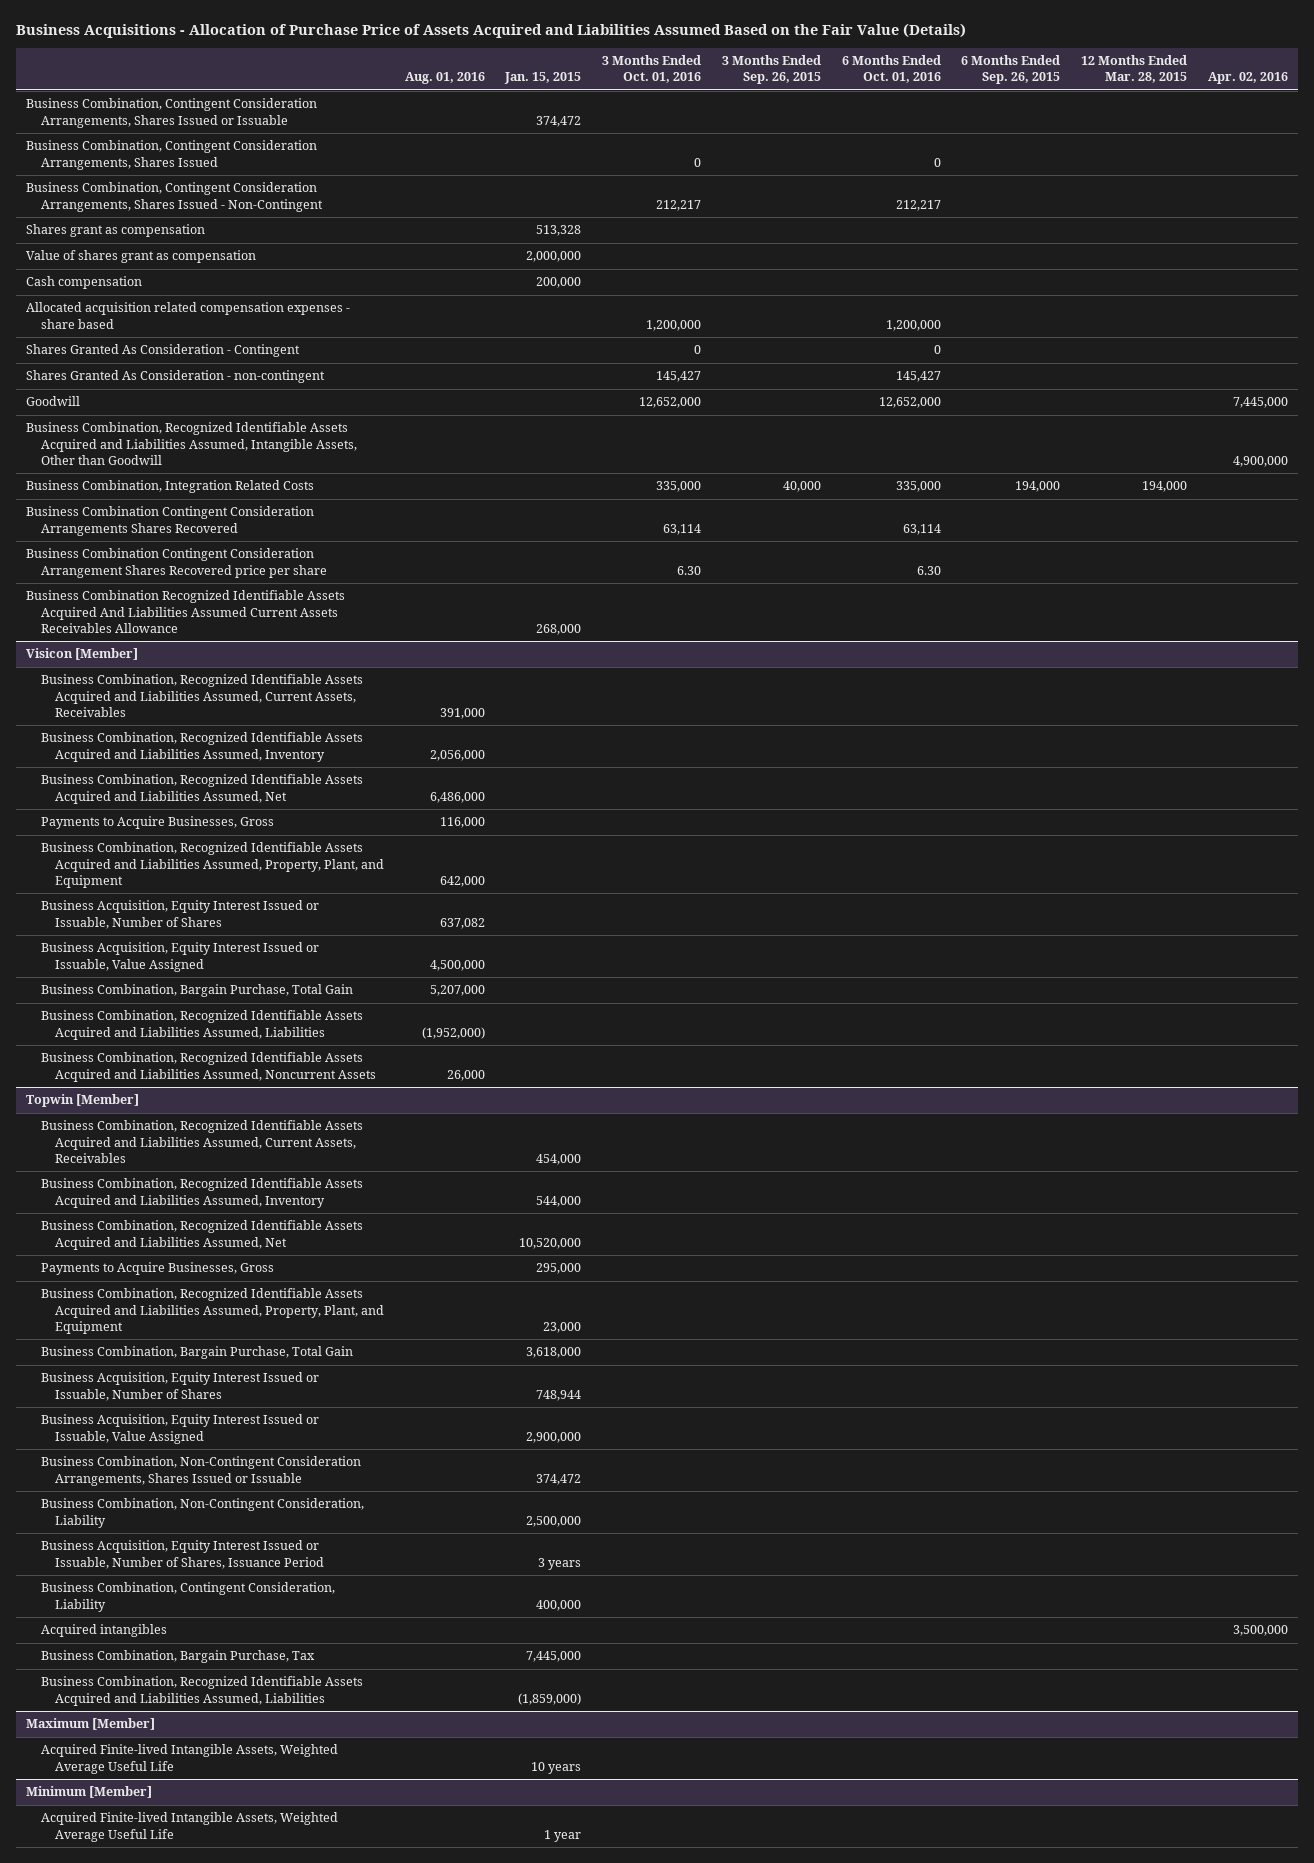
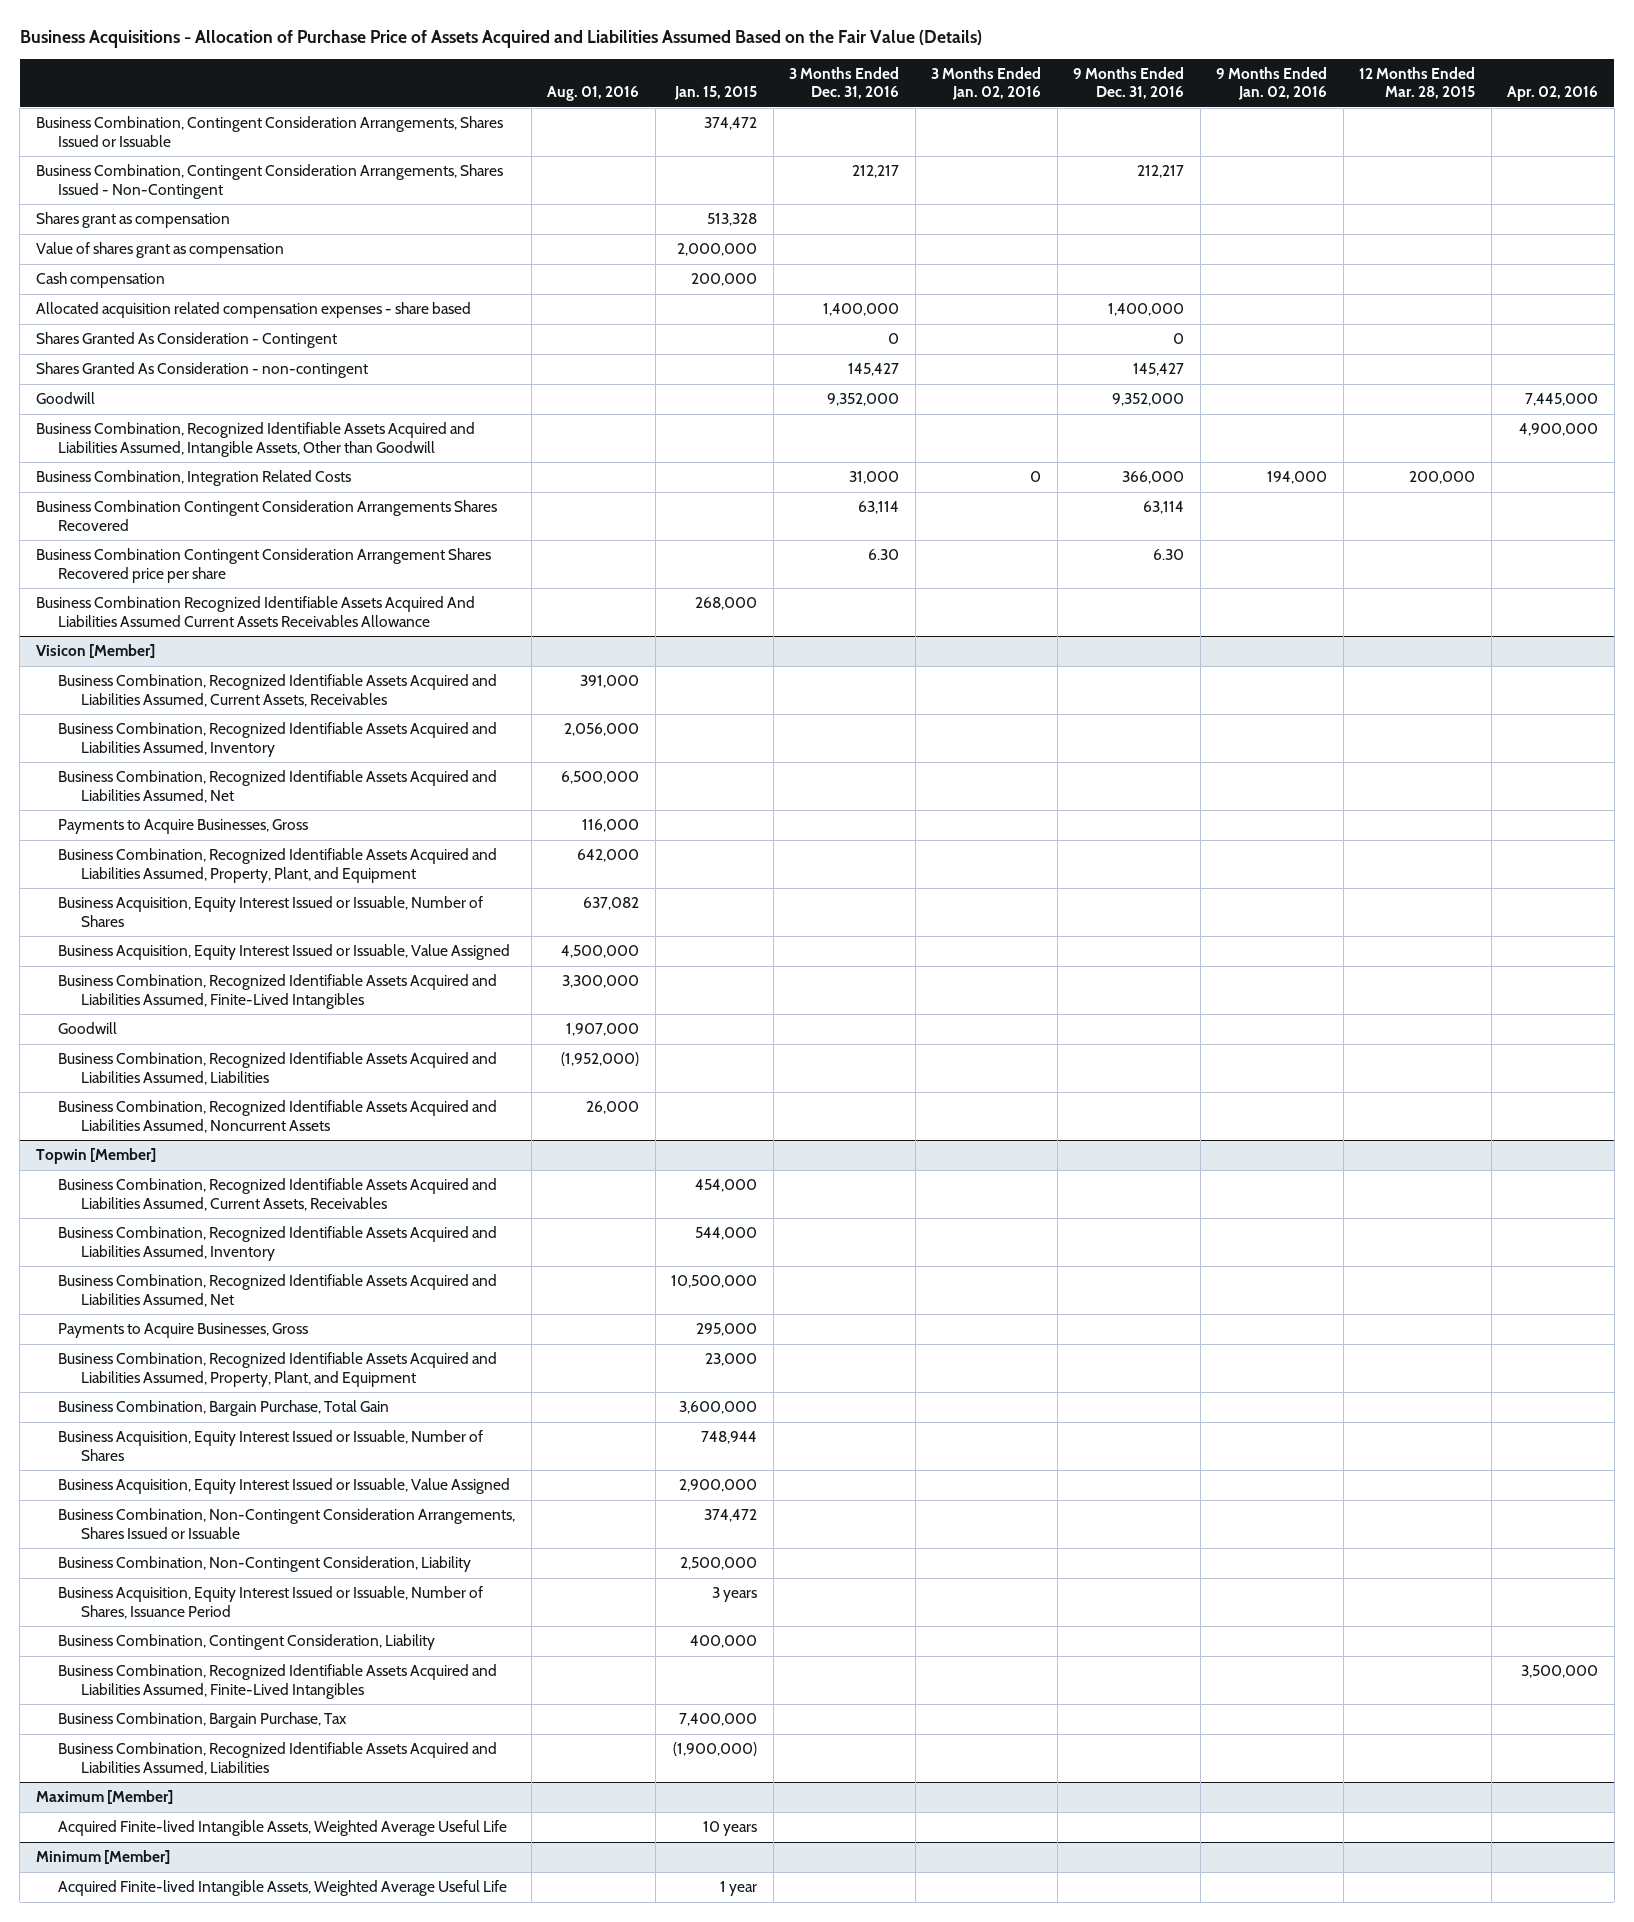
[602,55,702,84] 3 Months Ended Oct. 01, 2016 -> none
[721,55,821,85] 3 Months Ended Sep. 26, 2015 -> none
[841,55,941,84] 6 Months Ended Oct. 01, 2016 -> none
[961,55,1061,85] 6 Months Ended Sep. 26, 2015 -> none
none -> [789,66,900,100] 3 Months Ended Dec. 31, 2016
none -> [931,66,1042,101] 3 Months Ended Jan. 02, 2016
none -> [1073,66,1185,100] 9 Months Ended Dec. 31, 2016
none -> [1216,66,1328,101] 9 Months Ended Jan. 02, 2016
[26,140,318,170] Business Combination, Contingent Consideration Arrangements, Shares Issued -> none
[1142,481,1188,493] 194,000 -> [1409,471,1476,485] 200,000
[429,791,485,803] 6,486,000 -> [561,771,640,785] 6,500,000
[40,984,353,998] Business Combination, Bargain Purchase, Total Gain -> none
none -> [58,974,498,1009] Business Combination, Recognized Identifiable Assets Acquired and Liabilities Assumed, Finite-Lived Intangibles
none -> [58,1022,118,1035] Goodwill
[519,1237,582,1249] 10,520,000 -> [671,1275,758,1289] 10,500,000
[526,1347,582,1359] 3,618,000 -> [679,1401,758,1415] 3,600,000
[40,1624,167,1638] Acquired intangibles -> [58,1664,498,1699] Business Combination, Recognized Identifiable Assets Acquired and Liabilities Assumed, Finite-Lived Intangibles
[526,1651,582,1663] 7,445,000 -> [679,1713,758,1727] 7,400,000
[518,1692,582,1705] (1,859,000) -> [673,1742,758,1757] (1,900,000)

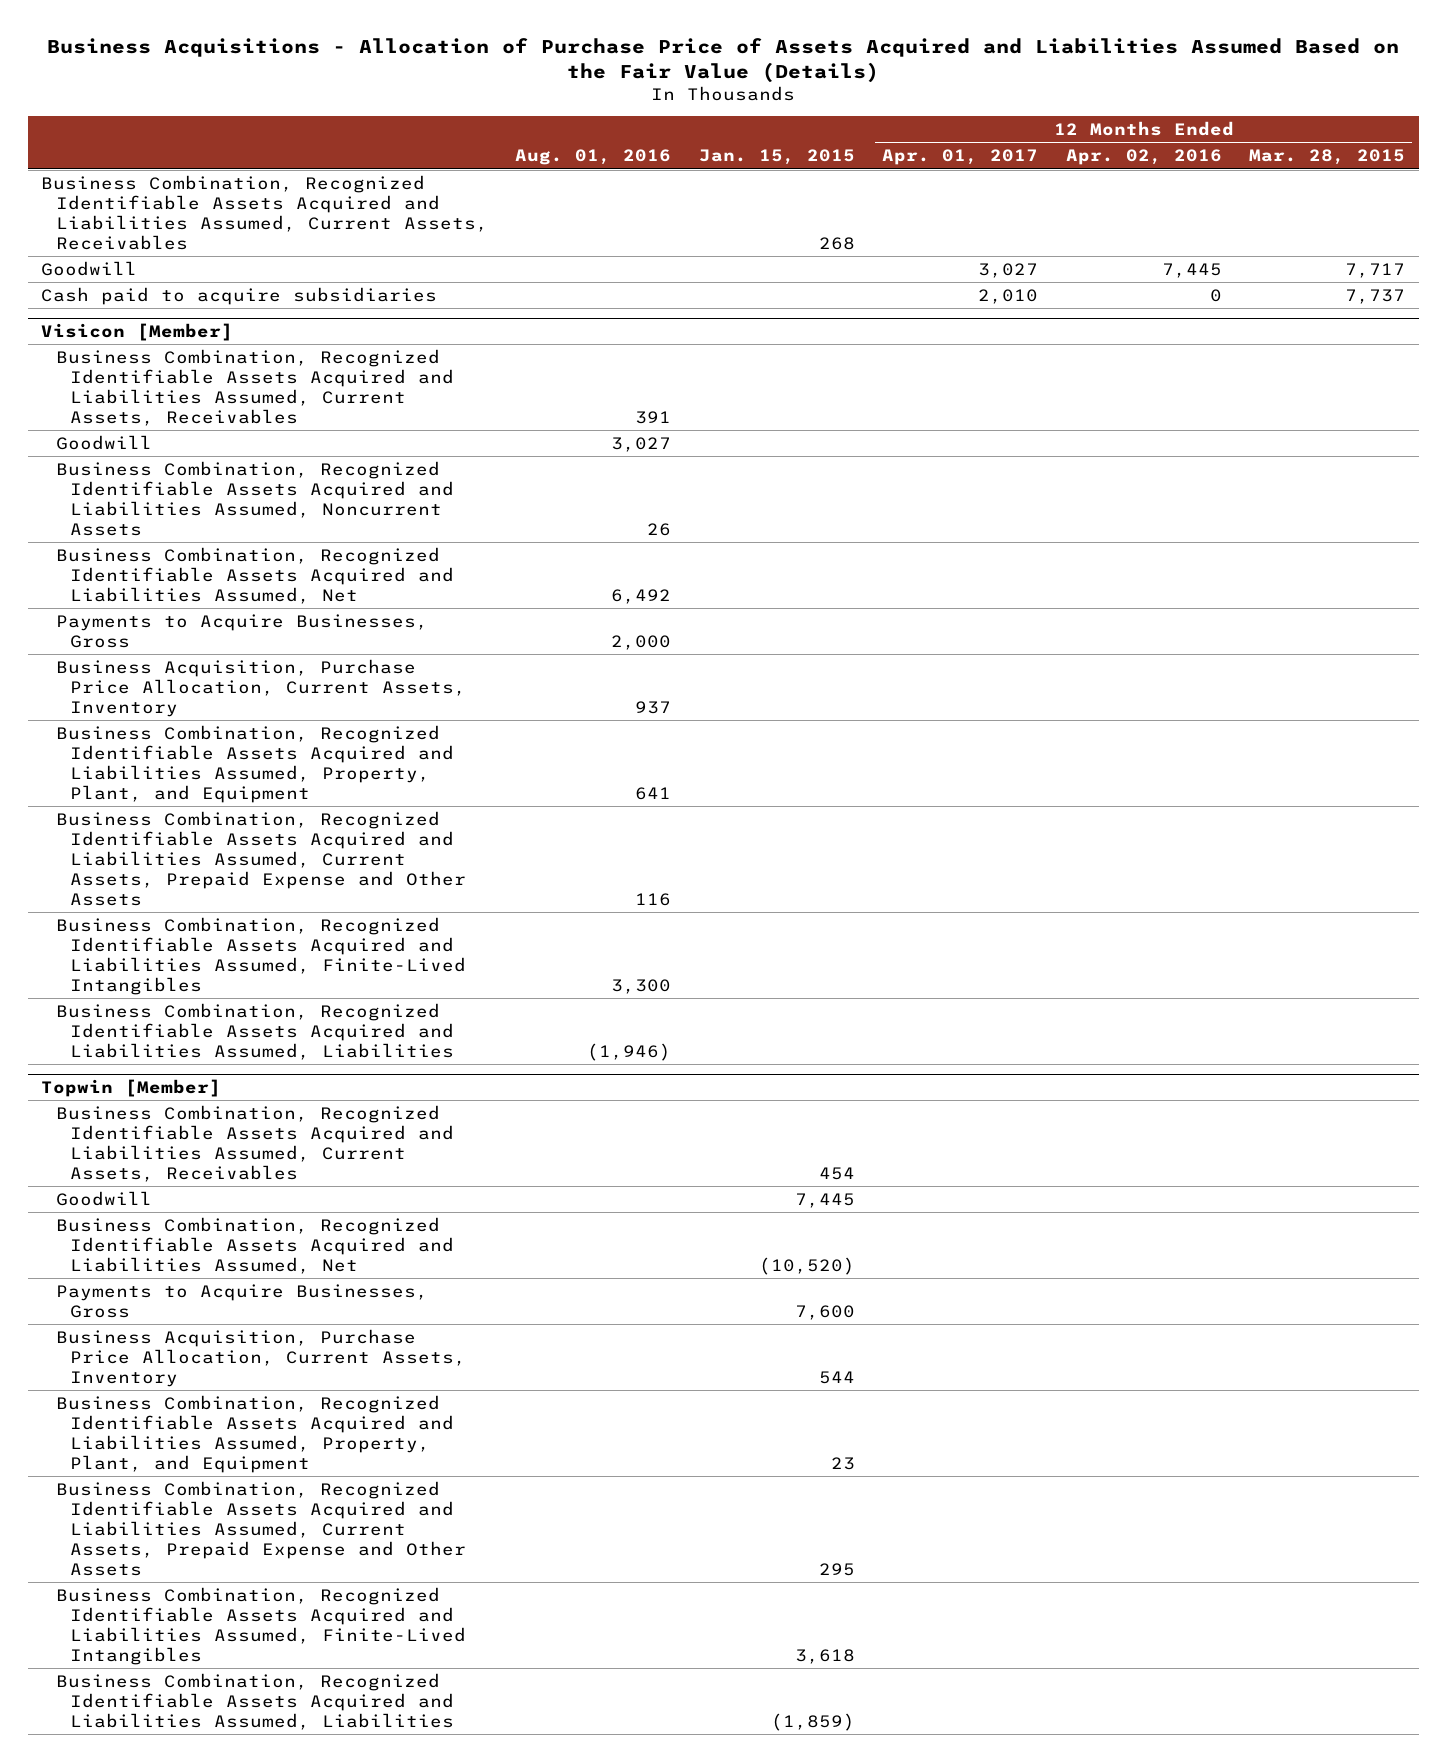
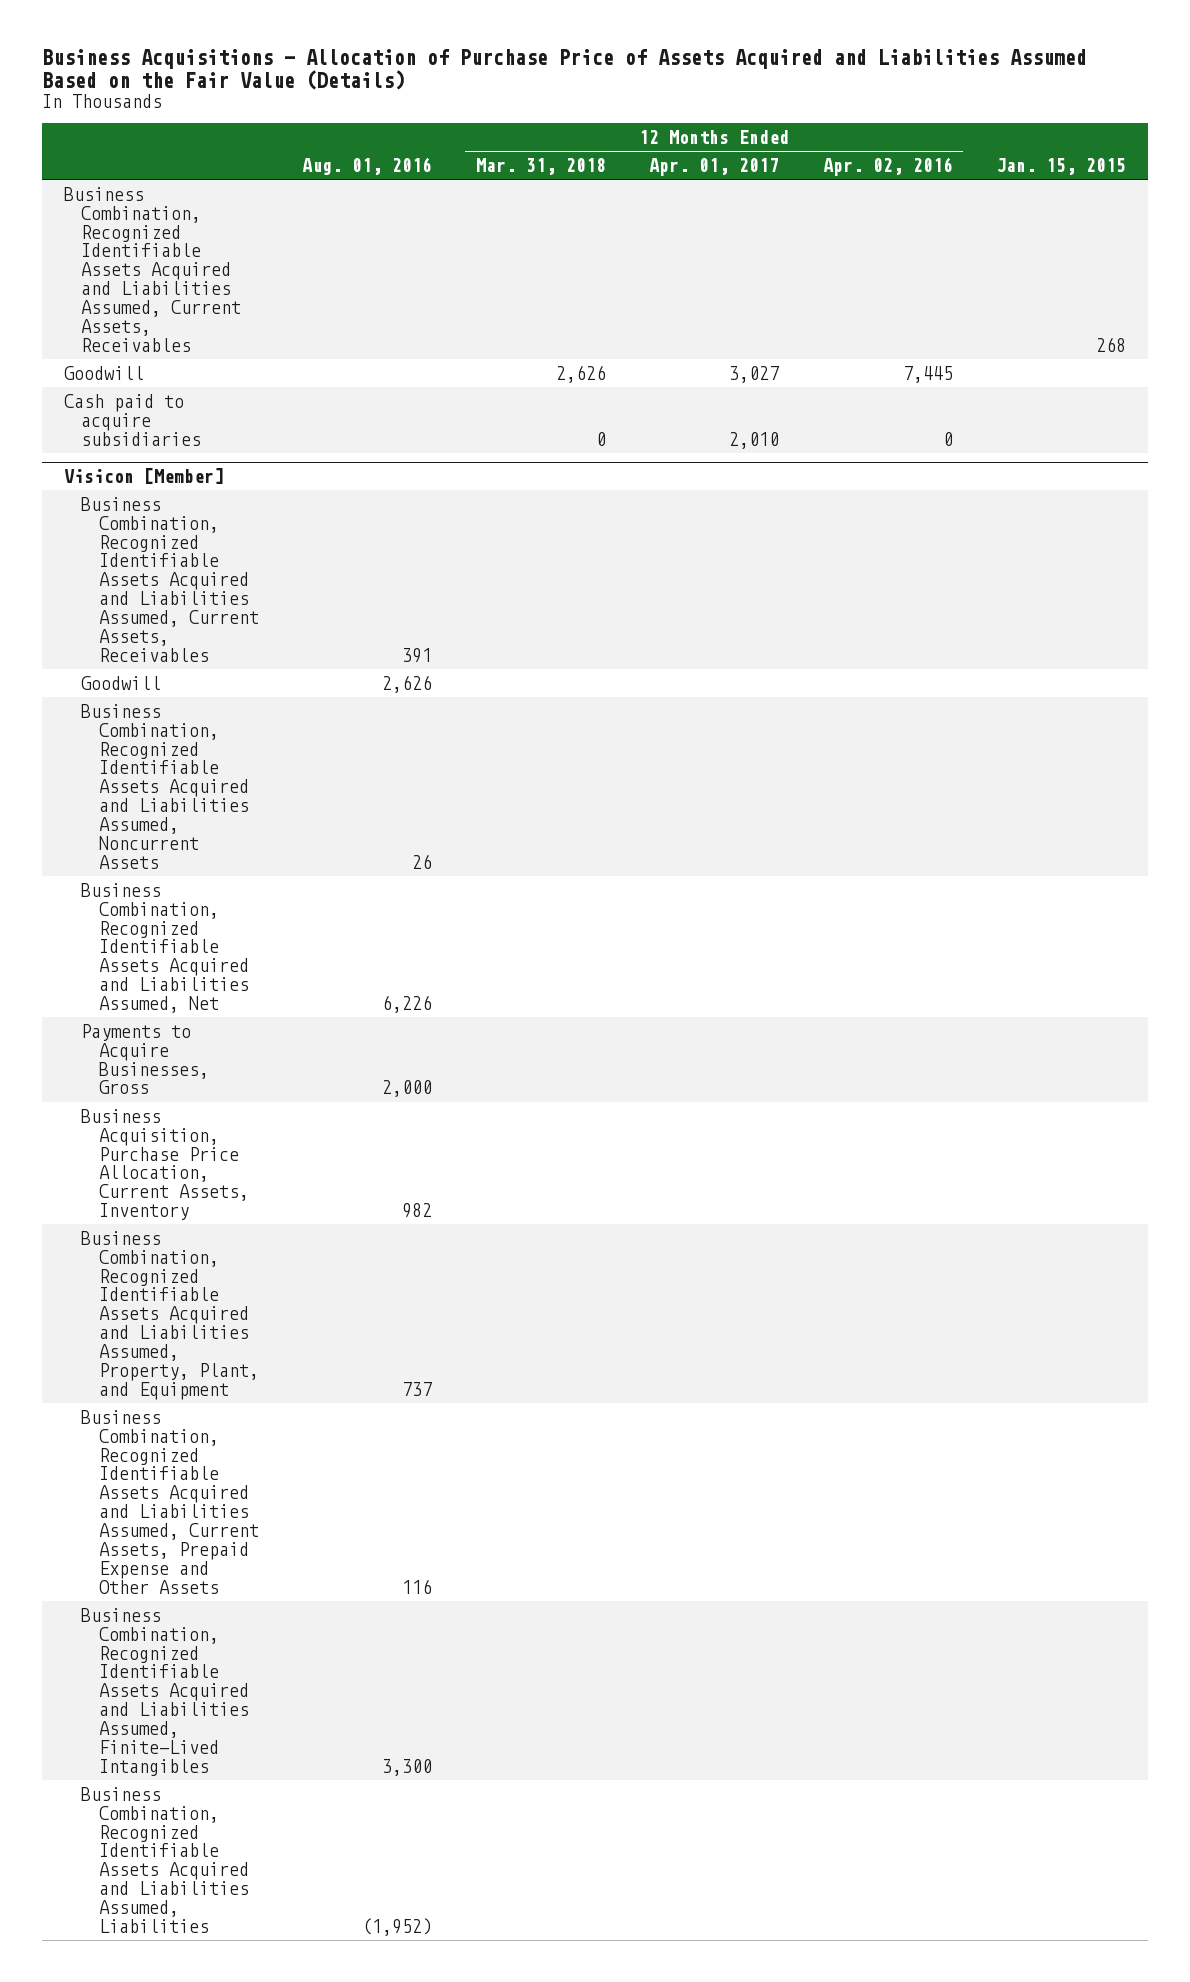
[1249,149,1406,166] Mar. 28, 2015 -> none
none -> [475,158,606,176] Mar. 31, 2018
[611,436,672,452] 3,027 -> [382,674,433,693] 2,626
[611,588,672,604] 6,492 -> [382,994,433,1013] 6,226
[635,700,672,714] 937 -> [402,1203,433,1219] 982
[635,786,672,800] 641 -> [402,1381,433,1396] 737
[41,1078,222,1097] Topwin [Member] -> none
[55,1104,455,1182] Business Combination, Recognized Identifiable Assets Acquired and Liabilities Assumed, Current Assets, Receivables -> none
[55,1190,152,1206] Goodwill -> none
[55,1216,455,1274] Business Combination, Recognized Identifiable Assets Acquired and Liabilities Assumed, Net -> none
[55,1283,428,1318] Payments to Acquire Businesses, Gross -> none
[55,1328,467,1387] Business Acquisition, Purchase Price Allocation, Current Assets, Inventory -> none
[55,1394,455,1473] Business Combination, Recognized Identifiable Assets Acquired and Liabilities Assumed, Property, Plant, and Equipment -> none
[55,1480,467,1577] Business Combination, Recognized Identifiable Assets Acquired and Liabilities Assumed, Current Assets, Prepaid Expense and Other Assets -> none
[55,1586,467,1665] Business Combination, Recognized Identifiable Assets Acquired and Liabilities Assumed, Finite-Lived Intangibles -> none
[55,1672,455,1730] Business Combination, Recognized Identifiable Assets Acquired and Liabilities Assumed, Liabilities -> none
[587,1042,672,1061] (1,946) -> [362,1917,433,1936] (1,952)

